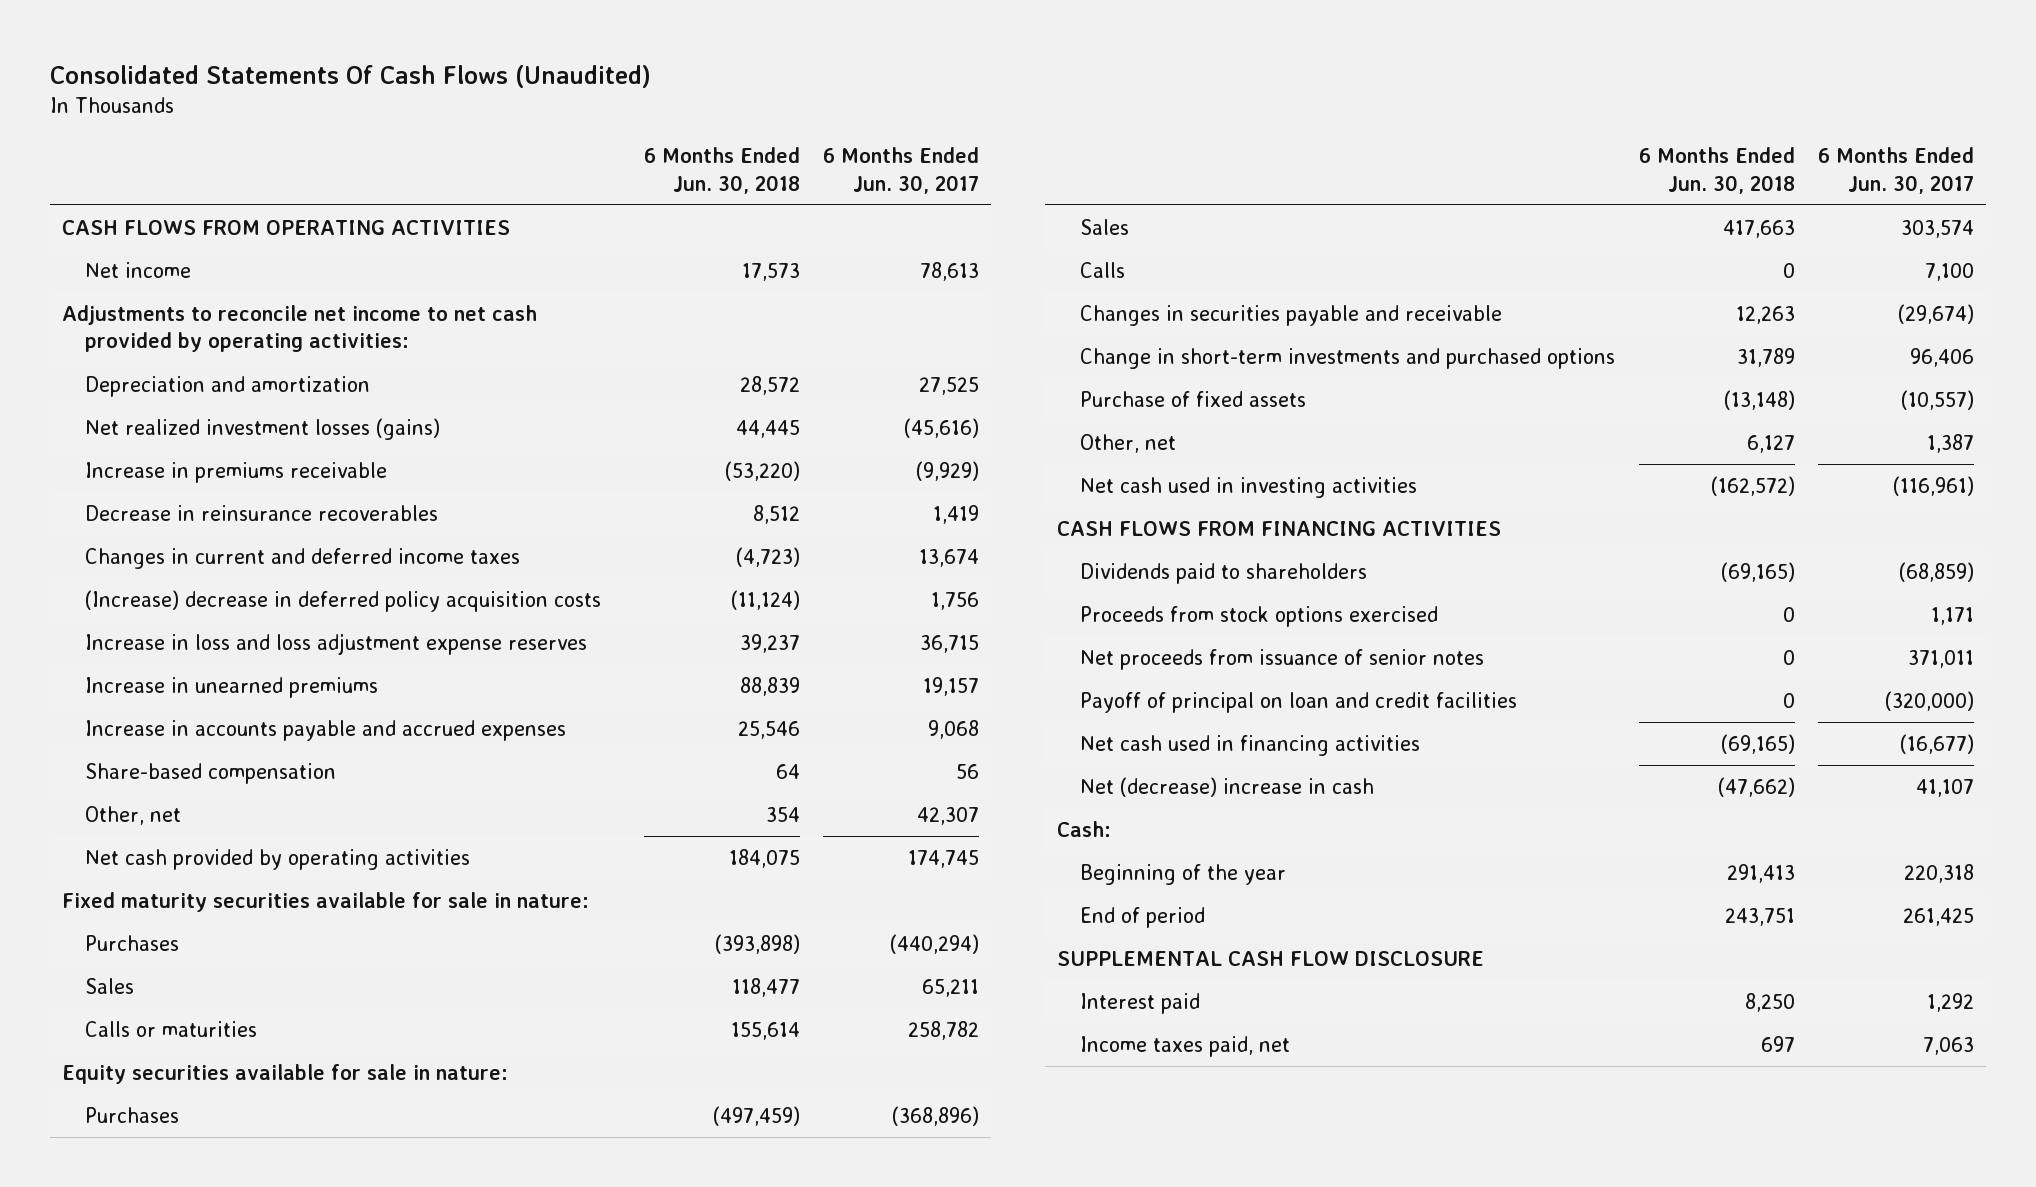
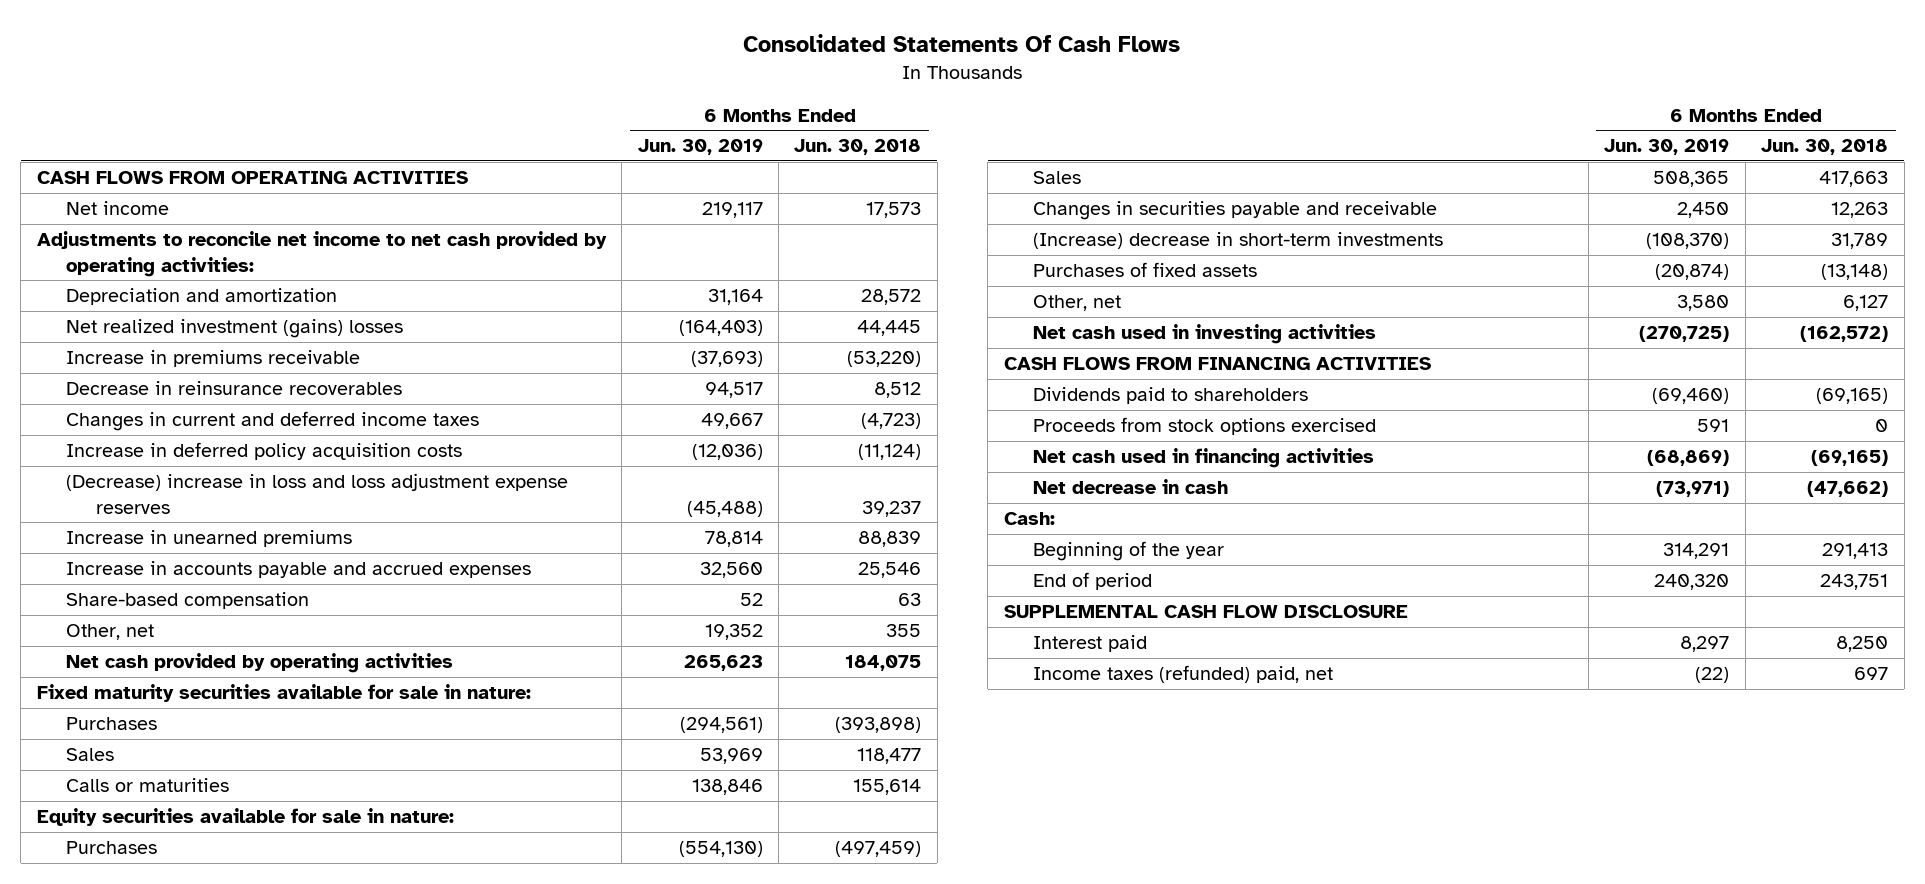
[50,64,652,88] Consolidated Statements Of Cash Flows (Unaudited) -> [743,34,1181,53] Consolidated Statements Of Cash Flows
[823,147,980,194] 6 Months Ended Jun. 30, 2017 -> none
none -> [637,139,763,156] Jun. 30, 2019
[85,417,441,440] Net realized investment losses (gains) -> [66,319,404,339] Net realized investment (gains) losses
[85,589,602,612] (Increase) decrease in deferred policy acquisition costs -> [66,442,463,461] Increase in deferred policy acquisition costs
[85,632,588,655] Increase in loss and loss adjustment expense reserves -> [66,473,569,514] (Decrease) increase in loss and loss adjustment expense reserves
[775,763,800,779] 64 -> [898,593,922,607] 63
[765,806,800,822] 354 -> [886,624,922,638] 355
[1080,261,1126,278] Calls -> none
[1080,347,1616,369] Change in short-term investments and purchased options -> [1033,232,1444,250] (Increase) decrease in short-term investments
[1080,390,1307,407] Purchase of fixed assets -> [1033,262,1258,278] Purchases of fixed assets
[1080,648,1485,670] Net proceeds from issuance of senior notes -> none
[1080,691,1518,713] Payoff of principal on loan and credit facilities -> none
[1080,776,1375,797] Net (decrease) increase in cash -> [1033,479,1229,495] Net decrease in cash
[1080,1035,1291,1057] Income taxes paid, net -> [1033,665,1334,684] Income taxes (refunded) paid, net

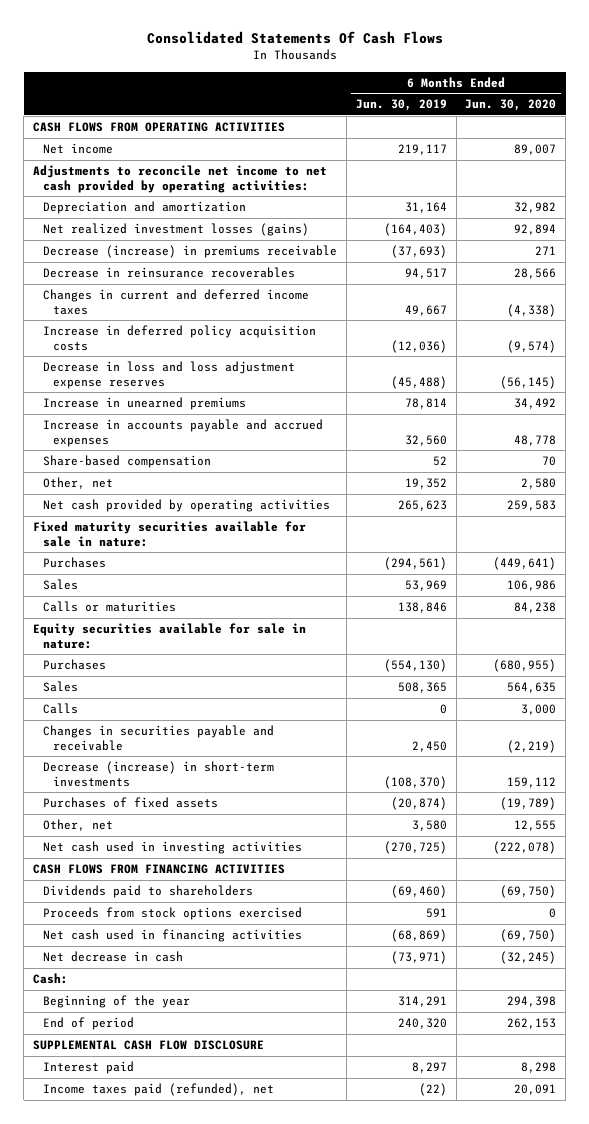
[794,139,922,156] Jun. 30, 2018 -> none
none -> [465,99,557,112] Jun. 30, 2020
[66,319,404,339] Net realized investment (gains) losses -> [43,223,310,237] Net realized investment losses (gains)
[66,350,361,368] Increase in premiums receivable -> [43,245,338,259] Decrease (increase) in premiums receivable
[66,473,569,514] (Decrease) increase in loss and loss adjustment expense reserves -> [43,361,296,389] Decrease in loss and loss adjustment expense reserves
none -> [43,703,79,715] Calls
[1033,232,1444,250] (Increase) decrease in short-term investments -> [43,761,275,787] Decrease (increase) in short-term investments
[1033,665,1334,684] Income taxes (refunded) paid, net -> [43,1083,275,1097] Income taxes paid (refunded), net

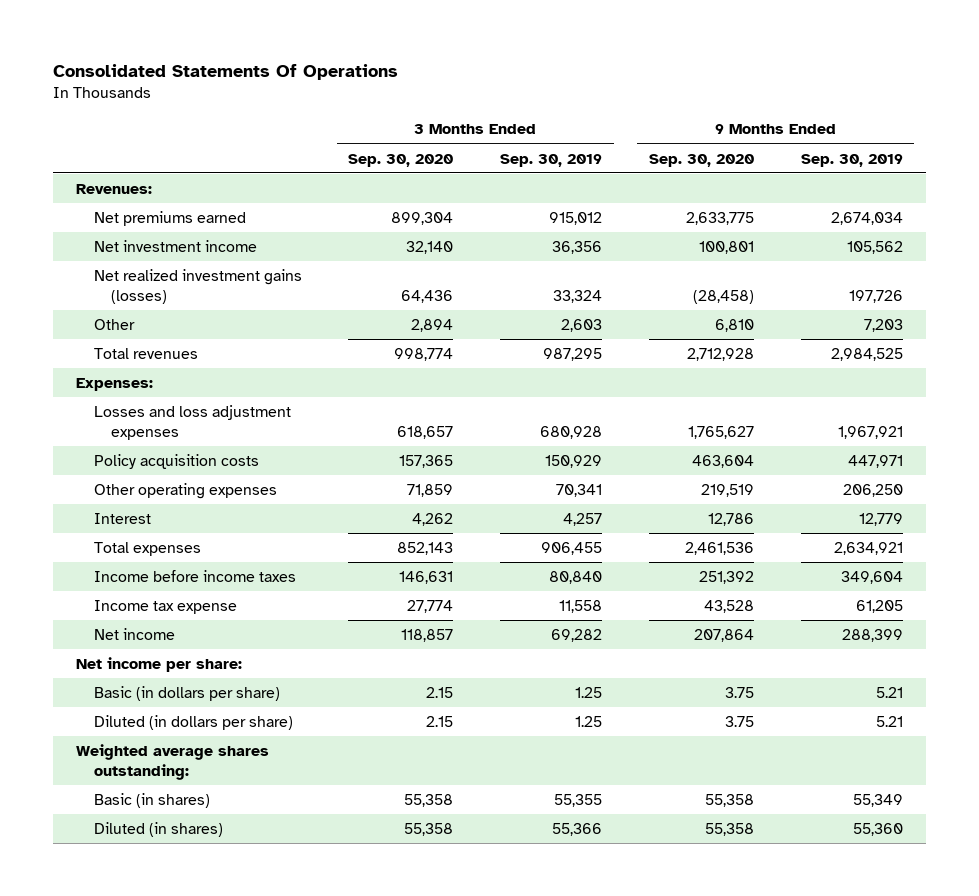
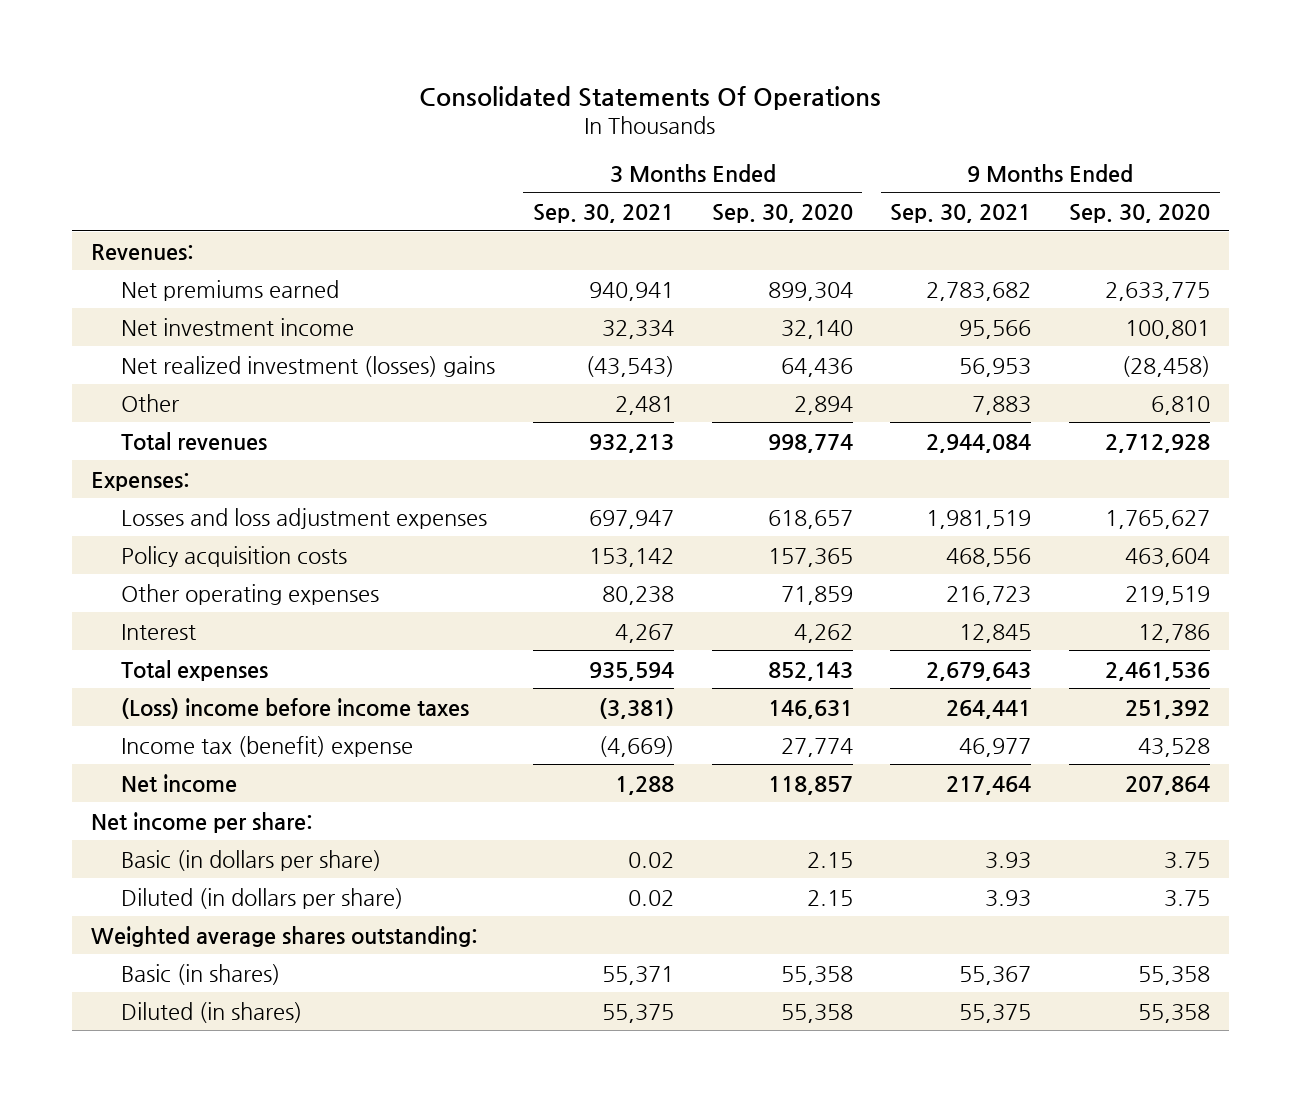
[500,153,603,167] Sep. 30, 2019 -> none
[800,153,903,167] Sep. 30, 2019 -> none
none -> [532,204,674,224] Sep. 30, 2021
none -> [890,204,1032,224] Sep. 30, 2021
[93,269,302,304] Net realized investment gains (losses) -> [121,355,496,377] Net realized investment (losses) gains
[93,570,296,583] Income before income taxes -> [121,697,470,719] (Loss) income before income taxes
[93,600,237,615] Income tax expense -> [121,735,414,757] Income tax (benefit) expense

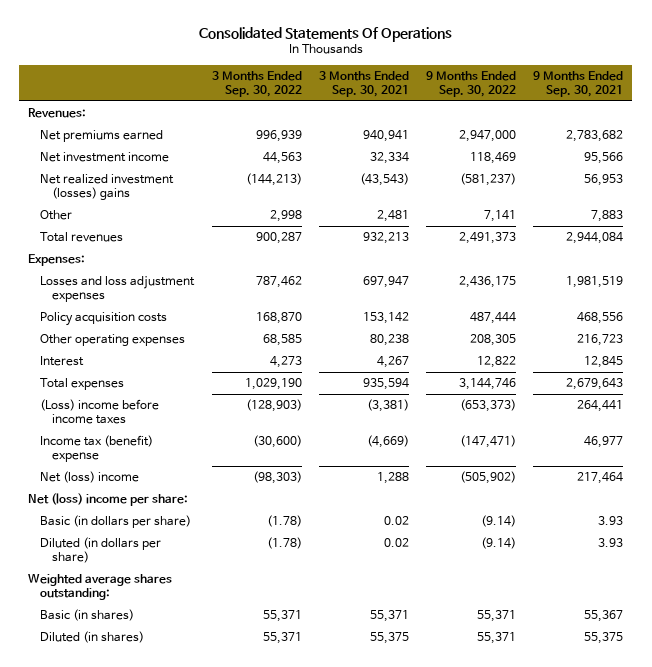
[711,204,853,224] Sep. 30, 2020 -> none
[1069,204,1211,224] Sep. 30, 2020 -> none
none -> [211,70,302,98] 3 Months Ended Sep. 30, 2022
none -> [426,70,517,98] 9 Months Ended Sep. 30, 2022
[121,773,238,793] Net income -> [40,470,140,483] Net (loss) income
[90,811,313,833] Net income per share: -> [28,492,189,506] Net (loss) income per share:

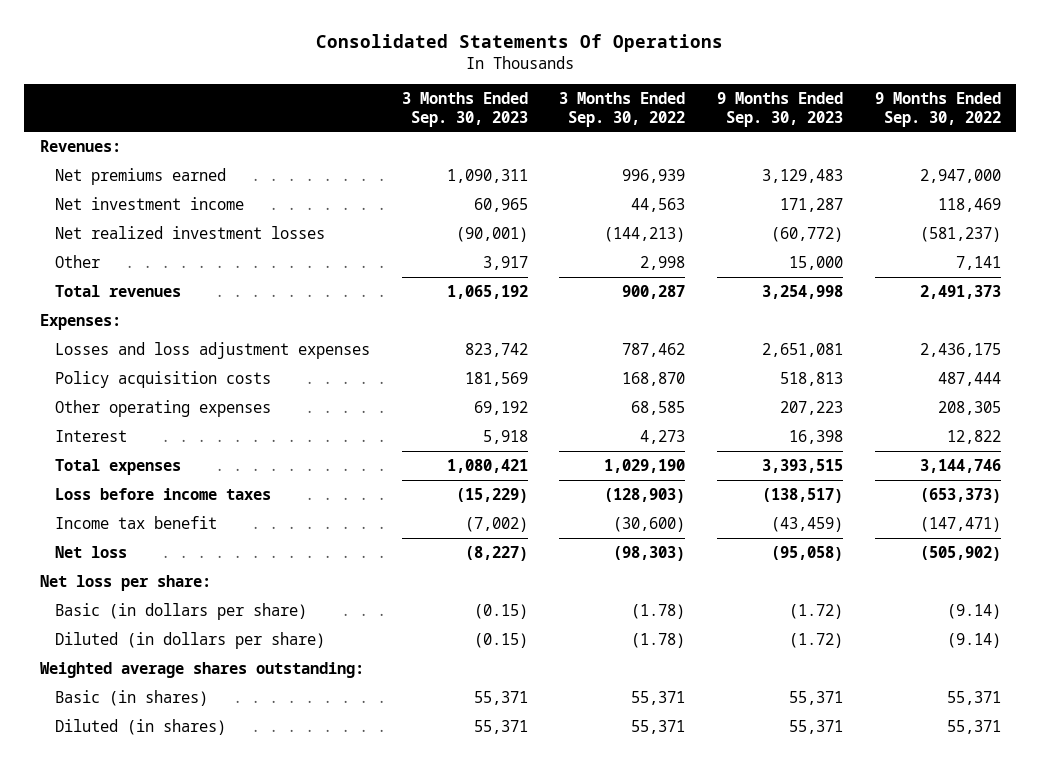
[318,70,409,98] 3 Months Ended Sep. 30, 2021 -> none
[533,70,624,98] 9 Months Ended Sep. 30, 2021 -> none
none -> [401,91,528,127] 3 Months Ended Sep. 30, 2023
none -> [716,91,843,127] 9 Months Ended Sep. 30, 2023
[40,173,175,201] Net realized investment (losses) gains -> [55,225,326,239] Net realized investment losses
[40,398,160,425] (Loss) income before income taxes -> [55,487,272,500] Loss before income taxes
[40,434,154,463] Income tax (benefit) expense -> [55,515,218,529] Income tax benefit
[40,470,140,483] Net (loss) income -> [55,545,128,558] Net loss
[28,492,189,506] Net (loss) income per share: -> [40,574,212,591] Net loss per share:

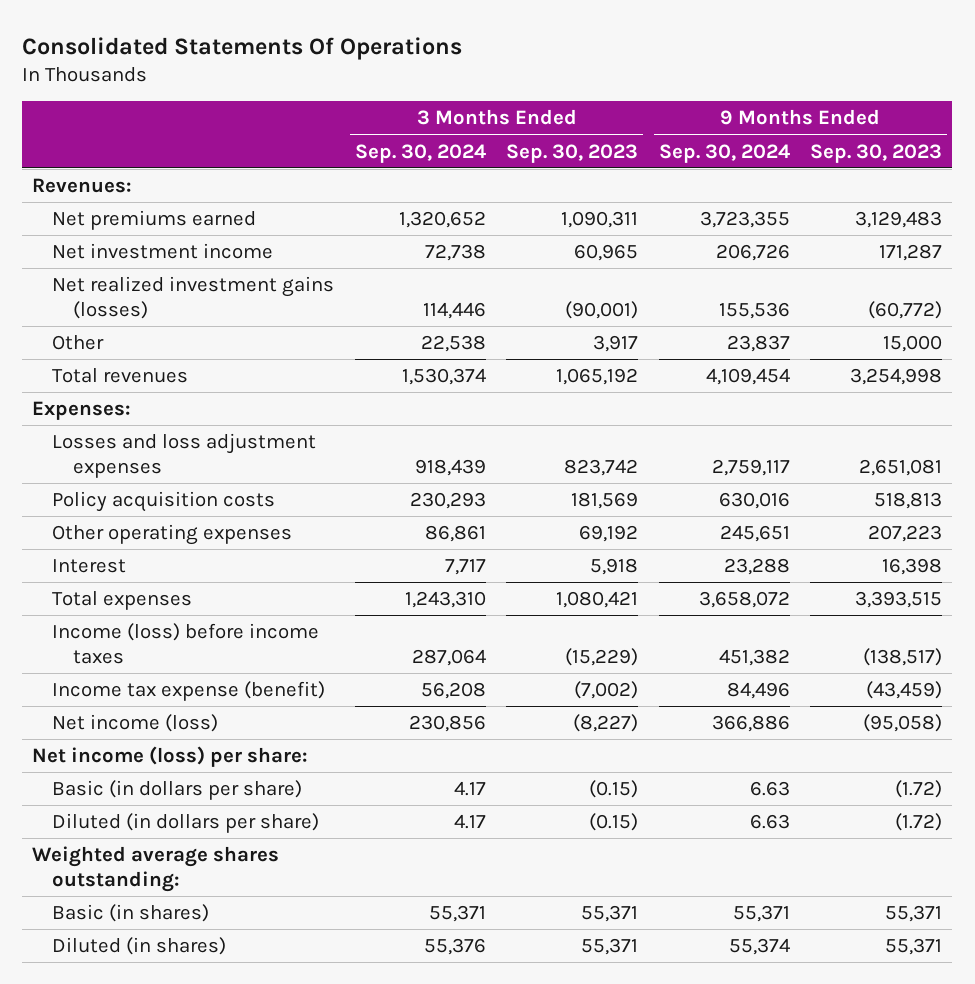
[559,91,686,127] 3 Months Ended Sep. 30, 2022 -> none
[874,91,1001,127] 9 Months Ended Sep. 30, 2022 -> none
none -> [354,143,486,163] Sep. 30, 2024
none -> [658,143,790,163] Sep. 30, 2024
[55,225,326,239] Net realized investment losses -> [52,276,335,320] Net realized investment gains (losses)
[55,487,272,500] Loss before income taxes -> [52,623,320,665] Income (loss) before income taxes
[55,515,218,529] Income tax benefit -> [52,681,326,702] Income tax expense (benefit)
[55,545,128,558] Net loss -> [52,714,219,733] Net income (loss)
[40,574,212,591] Net loss per share: -> [32,746,309,768] Net income (loss) per share:

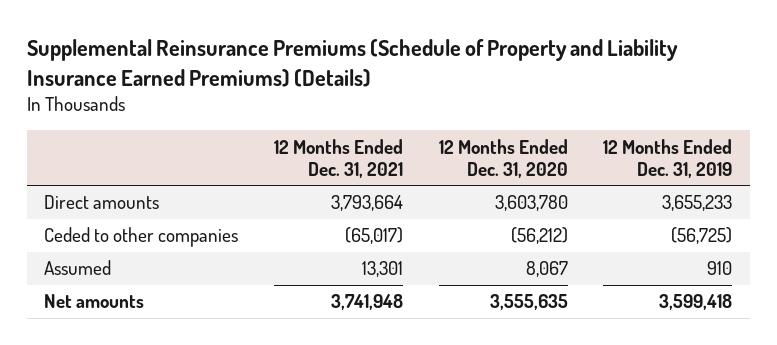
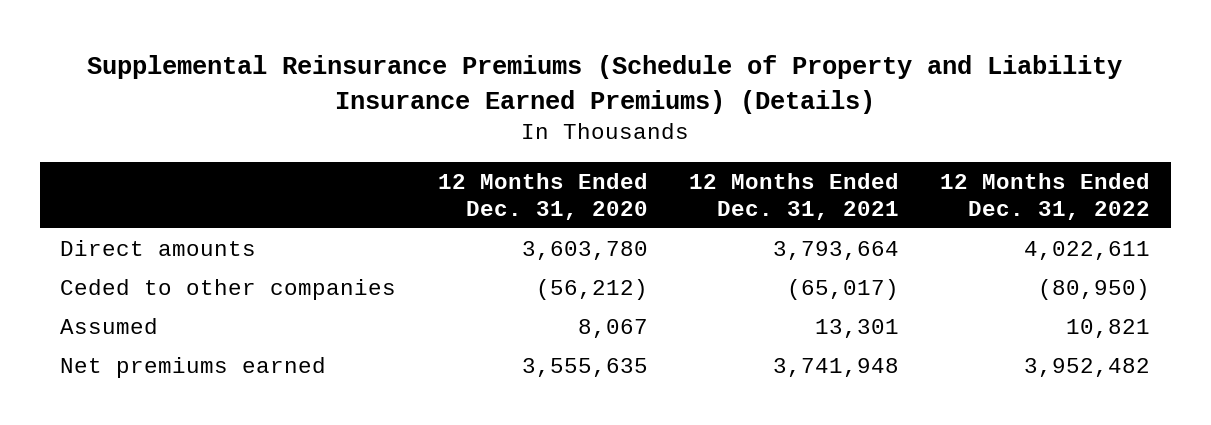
[603,138,733,178] 12 Months Ended Dec. 31, 2019 -> none
none -> [940,172,1151,220] 12 Months Ended Dec. 31, 2022
[44,294,145,309] Net amounts -> [60,357,327,379] Net premiums earned

